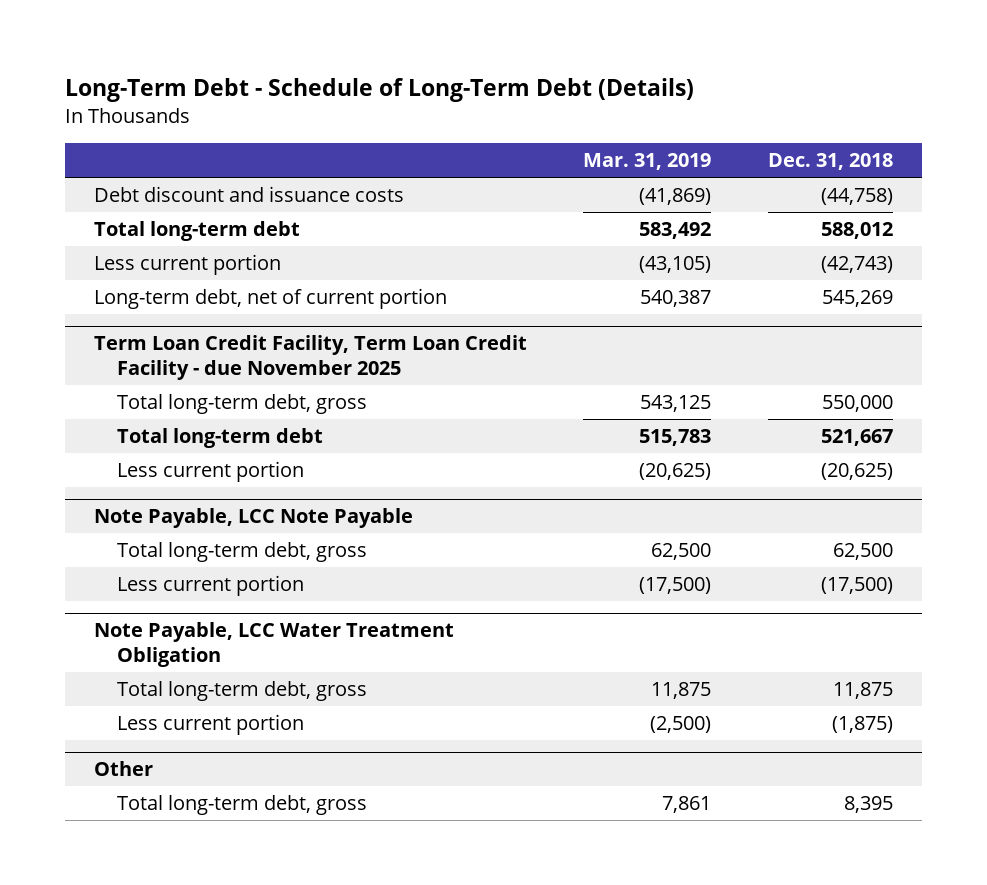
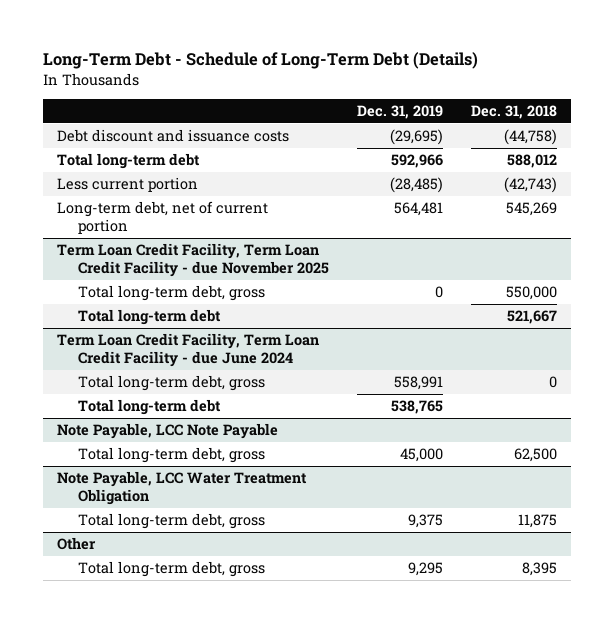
[583,153,712,171] Mar. 31, 2019 -> none
none -> [357,105,444,120] Dec. 31, 2019
[117,460,305,482] Less current portion -> none
none -> [56,333,319,367] Term Loan Credit Facility, Term Loan Credit Facility - due June 2024
none -> [78,375,266,392] Total long-term debt, gross
none -> [78,399,222,416] Total long-term debt
[117,574,305,596] Less current portion -> none
[117,713,305,735] Less current portion -> none

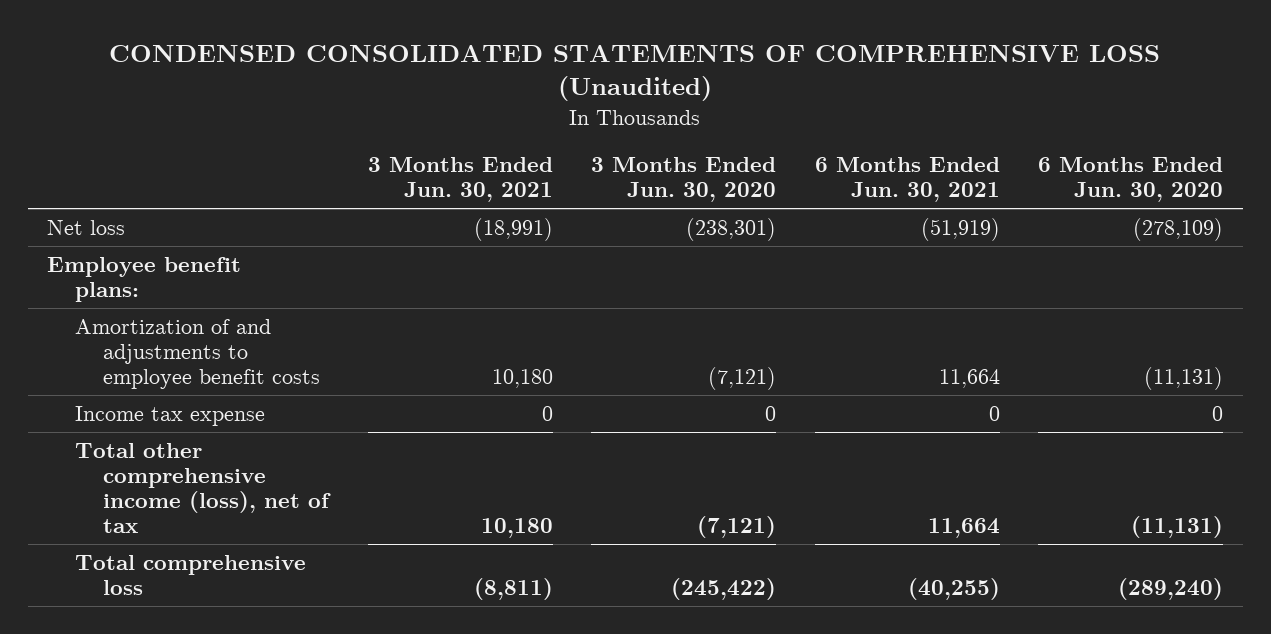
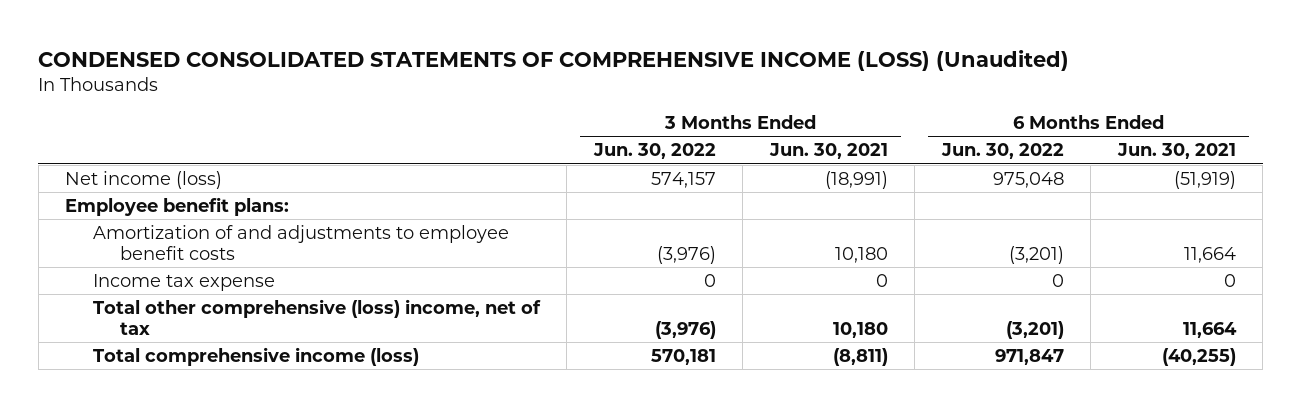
[109,44,1161,102] CONDENSED CONSOLIDATED STATEMENTS OF COMPREHENSIVE LOSS (Unaudited) -> [38,49,1070,71] CONDENSED CONSOLIDATED STATEMENTS OF COMPREHENSIVE INCOME (LOSS) (Unaudited)
[591,157,777,203] 3 Months Ended Jun. 30, 2020 -> none
[1038,157,1224,203] 6 Months Ended Jun. 30, 2020 -> none
none -> [592,143,716,160] Jun. 30, 2022
none -> [940,143,1064,160] Jun. 30, 2022
[47,219,126,235] Net loss -> [65,170,223,189] Net income (loss)
[75,442,332,533] Total other comprehensive income (loss), net of tax -> [92,298,541,336] Total other comprehensive (loss) income, net of tax
[75,554,307,595] Total comprehensive loss -> [92,346,419,366] Total comprehensive income (loss)

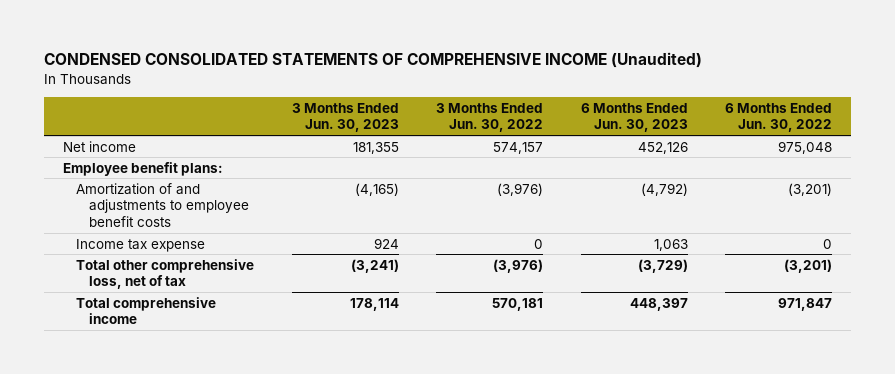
[38,49,1070,71] CONDENSED CONSOLIDATED STATEMENTS OF COMPREHENSIVE INCOME (LOSS) (Unaudited) -> [44,52,703,69] CONDENSED CONSOLIDATED STATEMENTS OF COMPREHENSIVE INCOME (Unaudited)
[768,143,888,160] Jun. 30, 2021 -> none
[1116,143,1236,160] Jun. 30, 2021 -> none
none -> [291,102,399,133] 3 Months Ended Jun. 30, 2023
none -> [580,102,688,133] 6 Months Ended Jun. 30, 2023
[65,170,223,189] Net income (loss) -> [62,140,136,152] Net income
[92,298,541,336] Total other comprehensive (loss) income, net of tax -> [75,258,254,290] Total other comprehensive loss, net of tax
[92,346,419,366] Total comprehensive income (loss) -> [75,296,216,325] Total comprehensive income

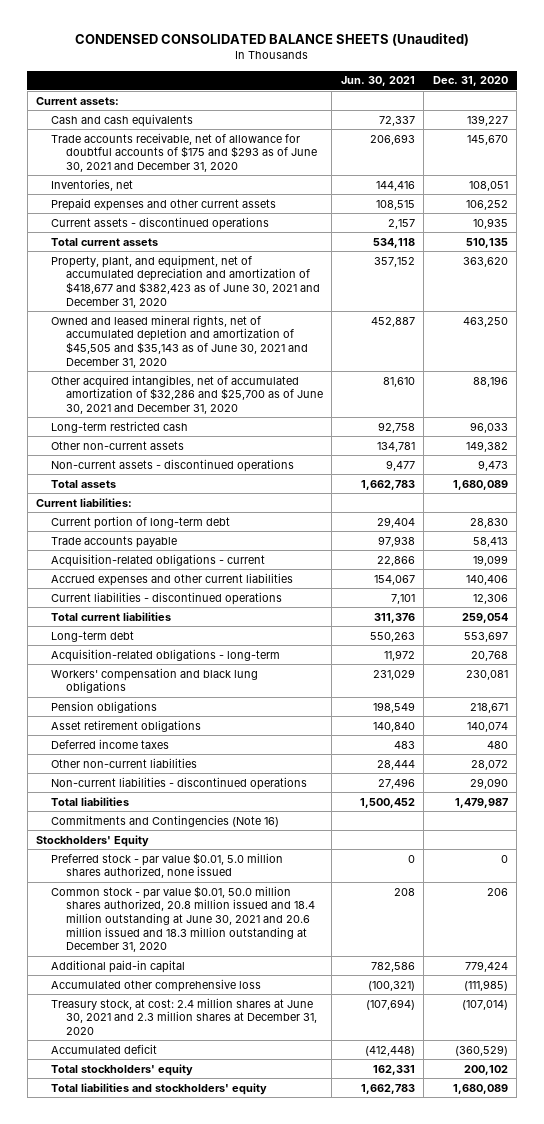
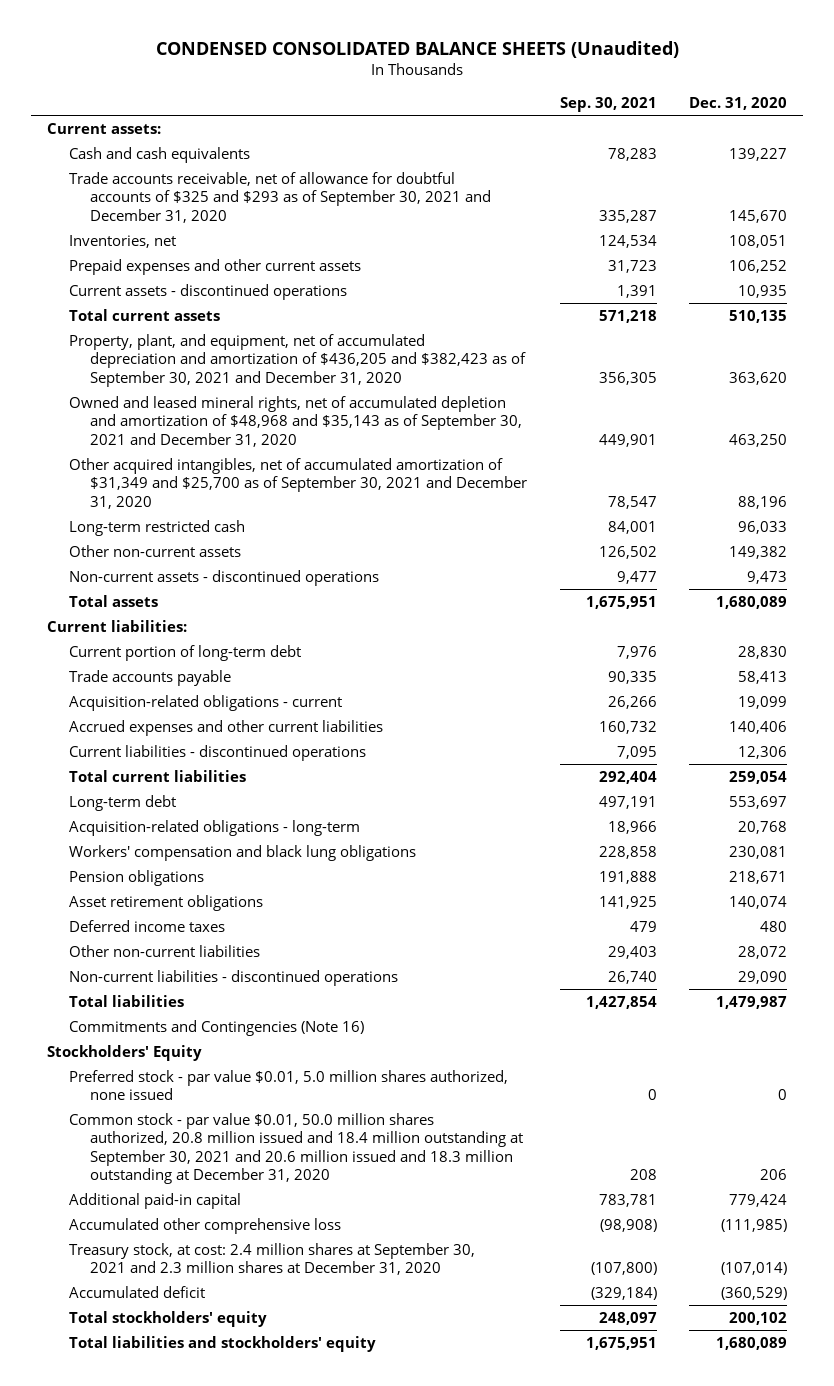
[340,76,415,87] Jun. 30, 2021 -> none
none -> [559,97,657,113] Sep. 30, 2021
[51,132,317,172] Trade accounts receivable, net of allowance for doubtful accounts of $175 and $293 as of June 30, 2021 and December 31, 2020 -> [68,171,492,223] Trade accounts receivable, net of allowance for doubtful accounts of $325 and $293 as of September 30, 2021 and December 31, 2020
[51,254,320,308] Property, plant, and equipment, net of accumulated depreciation and amortization of $418,677 and $382,423 as of June 30, 2021 and December 31, 2020 -> [68,333,527,387] Property, plant, and equipment, net of accumulated depreciation and amortization of $436,205 and $382,423 as of September 30, 2021 and December 31, 2020
[51,314,308,368] Owned and leased mineral rights, net of accumulated depletion and amortization of $45,505 and $35,143 as of June 30, 2021 and December 31, 2020 -> [68,395,523,447] Owned and leased mineral rights, net of accumulated depletion and amortization of $48,968 and $35,143 as of September 30, 2021 and December 31, 2020
[51,374,323,414] Other acquired intangibles, net of accumulated amortization of $32,286 and $25,700 as of June 30, 2021 and December 31, 2020 -> [68,457,528,509] Other acquired intangibles, net of accumulated amortization of $31,349 and $25,700 as of September 30, 2021 and December 31, 2020
[51,885,315,953] Common stock - par value $0.01, 50.0 million shares authorized, 20.8 million issued and 18.4 million outstanding at June 30, 2021 and 20.6 million issued and 18.3 million outstanding at December 31, 2020 -> [68,1112,524,1185] Common stock - par value $0.01, 50.0 million shares authorized, 20.8 million issued and 18.4 million outstanding at September 30, 2021 and 20.6 million issued and 18.3 million outstanding at December 31, 2020
[51,997,317,1035] Treasury stock, at cost: 2.4 million shares at June 30, 2021 and 2.3 million shares at December 31, 2020 -> [68,1242,475,1276] Treasury stock, at cost: 2.4 million shares at September 30, 2021 and 2.3 million shares at December 31, 2020

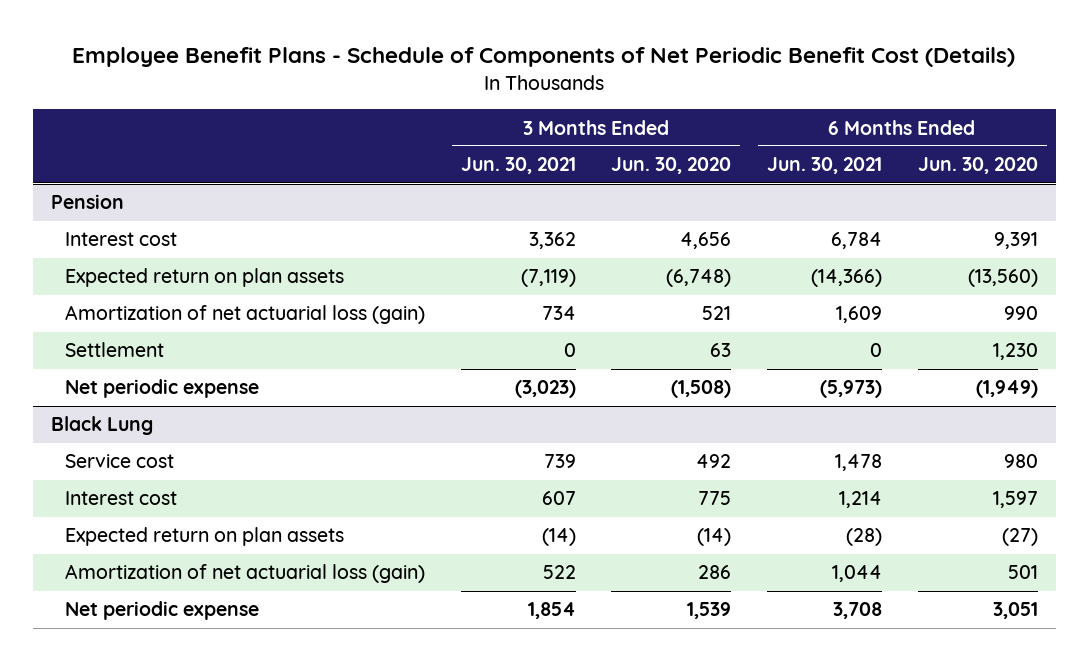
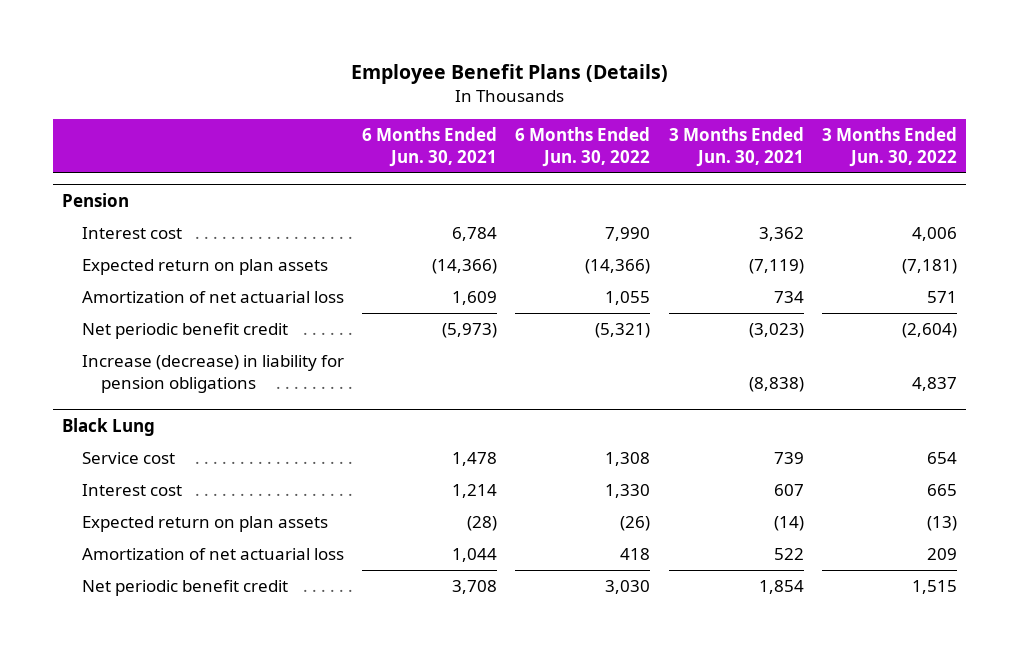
[72,47,1016,68] Employee Benefit Plans - Schedule of Components of Net Periodic Benefit Cost (Details) -> [350,64,668,85] Employee Benefit Plans (Details)
[611,157,732,175] Jun. 30, 2020 -> none
[917,157,1038,175] Jun. 30, 2020 -> none
none -> [515,126,651,167] 6 Months Ended Jun. 30, 2022
none -> [822,126,958,167] 3 Months Ended Jun. 30, 2022
[65,342,165,358] Settlement -> none
[65,305,426,325] Amortization of net actuarial loss (gain) -> [81,291,344,304] Amortization of net actuarial loss
[65,379,260,399] Net periodic expense -> [81,323,288,340] Net periodic benefit credit
none -> [81,355,344,393] Increase (decrease) in liability for pension obligations
[65,564,426,584] Amortization of net actuarial loss (gain) -> [81,548,344,561] Amortization of net actuarial loss
[65,601,260,621] Net periodic expense -> [81,580,288,597] Net periodic benefit credit

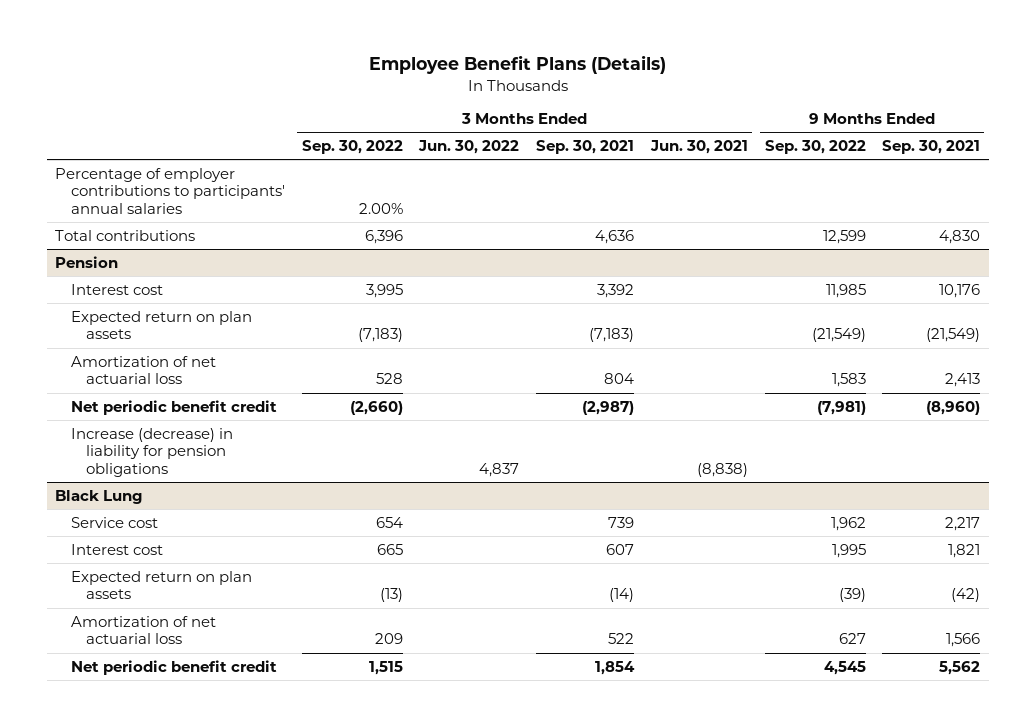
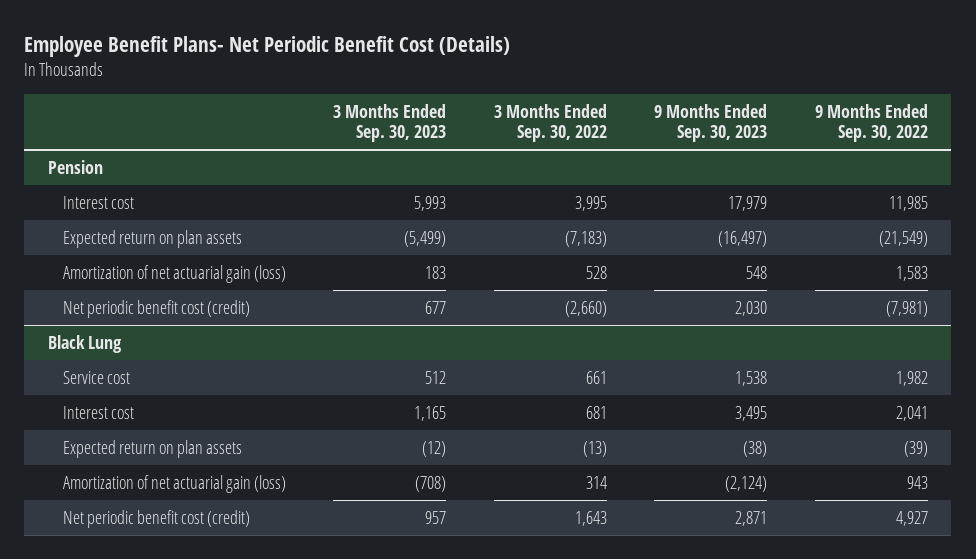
[368,55,666,75] Employee Benefit Plans (Details) -> [24,36,511,58] Employee Benefit Plans- Net Periodic Benefit Cost (Details)
[418,140,520,155] Jun. 30, 2022 -> none
[536,140,635,155] Sep. 30, 2021 -> none
[649,140,748,155] Jun. 30, 2021 -> none
[882,140,981,155] Sep. 30, 2021 -> none
none -> [333,103,447,143] 3 Months Ended Sep. 30, 2023
none -> [654,103,768,143] 9 Months Ended Sep. 30, 2023
[55,167,285,215] Percentage of employer contributions to participants' annual salaries -> none
[55,229,196,241] Total contributions -> none
[70,427,233,478] Increase (decrease) in liability for pension obligations -> none
[70,355,216,385] Amortization of net actuarial loss -> [62,264,286,283] Amortization of net actuarial gain (loss)
[70,399,277,415] Net periodic benefit credit -> [62,299,250,318] Net periodic benefit cost (credit)
[375,516,403,528] 654 -> [585,370,607,384] 661
[830,516,866,531] 1,962 -> [895,370,928,386] 1,982
[376,543,403,555] 665 -> [585,405,607,419] 681
[831,543,866,558] 1,995 -> [895,405,928,421] 2,041
[70,615,216,645] Amortization of net actuarial loss -> [62,474,286,493] Amortization of net actuarial gain (loss)
[374,633,403,645] 209 -> [585,475,607,489] 314
[838,633,866,645] 627 -> [906,475,928,489] 943
[70,659,277,675] Net periodic benefit credit -> [62,509,250,528] Net periodic benefit cost (credit)
[368,660,403,675] 1,515 -> [574,510,607,526] 1,643
[823,660,866,675] 4,545 -> [895,510,928,526] 4,927

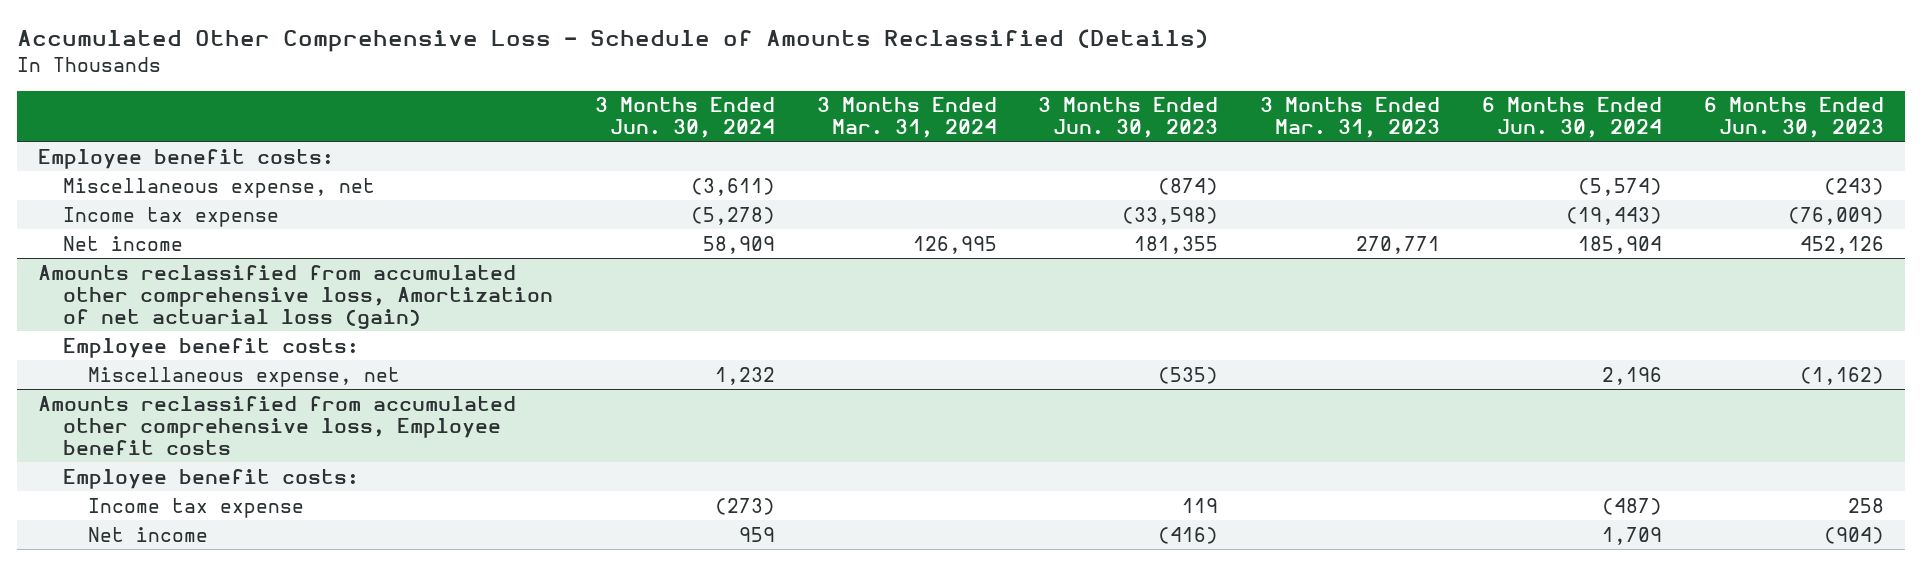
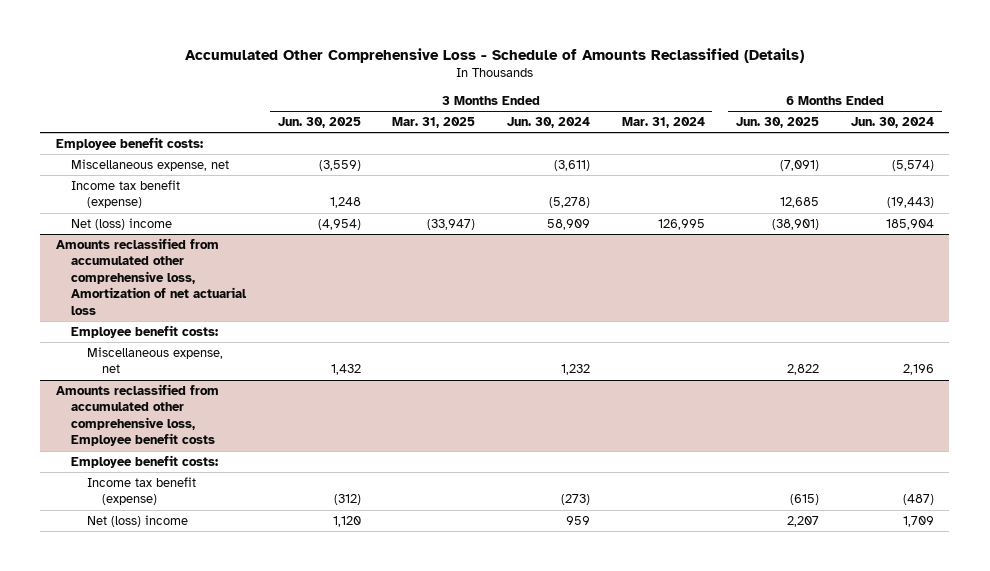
[1038,97,1219,139] 3 Months Ended Jun. 30, 2023 -> none
[1260,97,1441,139] 3 Months Ended Mar. 31, 2023 -> none
[1703,97,1884,139] 6 Months Ended Jun. 30, 2023 -> none
none -> [277,117,361,129] Jun. 30, 2025
none -> [392,117,476,129] Mar. 31, 2025
none -> [736,117,820,129] Jun. 30, 2025
[63,206,280,227] Income tax expense -> [71,179,181,209] Income tax benefit (expense)
[63,235,184,251] Net income -> [71,217,173,230] Net (loss) income
[38,264,554,329] Amounts reclassified from accumulated other comprehensive loss, Amortization of net actuarial loss (gain) -> [55,237,248,315] Amounts reclassified from accumulated other comprehensive loss, Amortization of net actuarial loss
[88,497,305,518] Income tax expense -> [86,476,196,506] Income tax benefit (expense)
[88,526,209,542] Net income -> [86,514,188,527] Net (loss) income

